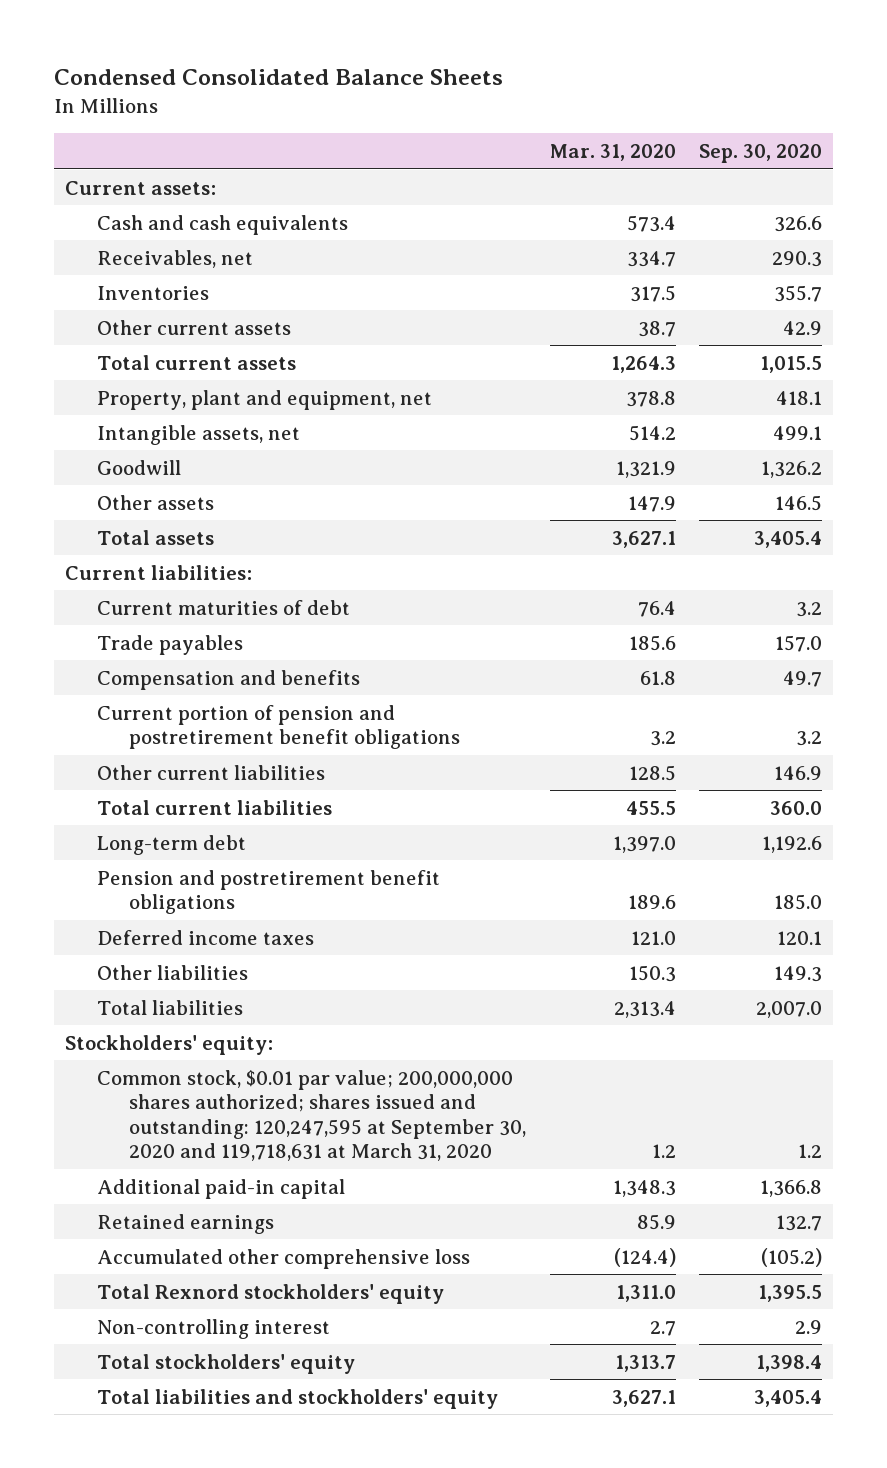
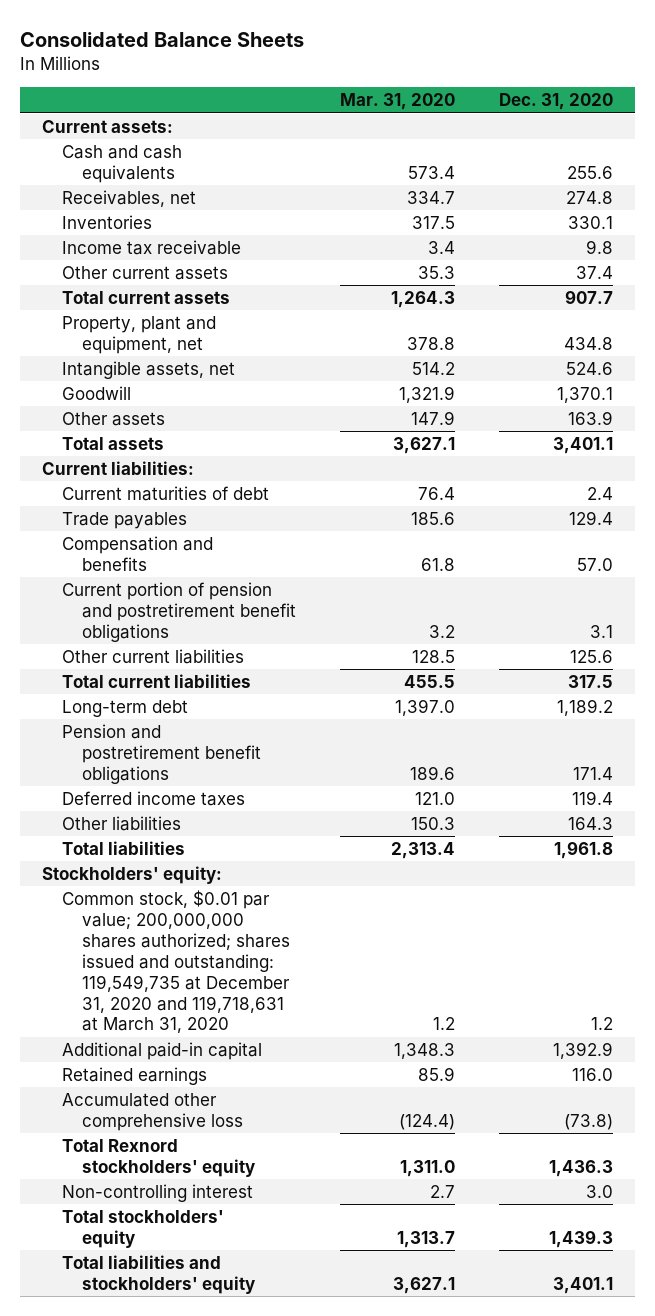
[53,69,503,86] Condensed Consolidated Balance Sheets -> [20,31,305,47] Consolidated Balance Sheets
[698,144,822,164] Sep. 30, 2020 -> none
none -> [498,93,613,111] Dec. 31, 2020
none -> [62,239,242,255] Income tax receivable
[637,320,676,337] 38.7 -> [417,265,455,279] 35.3
[97,1069,527,1162] Common stock, $0.01 par value; 200,000,000 shares authorized; shares issued and outstanding: 120,247,595 at September 30, 2020 and 119,718,631 at March 31, 2020 -> [62,889,291,1034] Common stock, $0.01 par value; 200,000,000 shares authorized; shares issued and outstanding: 119,549,735 at December 31, 2020 and 119,718,631 at March 31, 2020

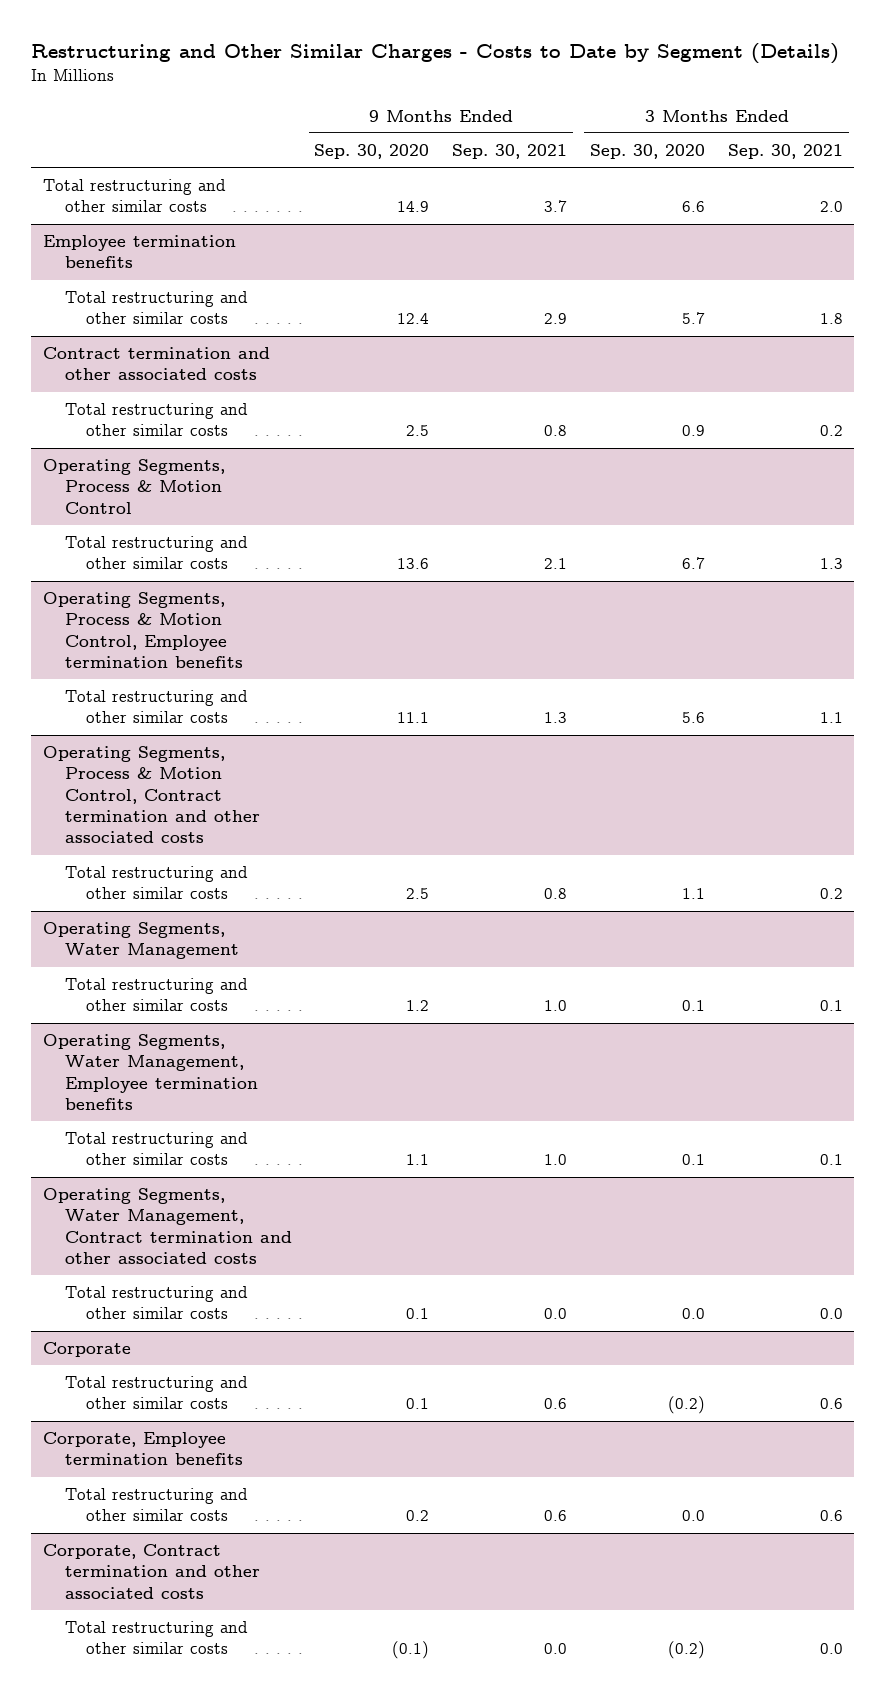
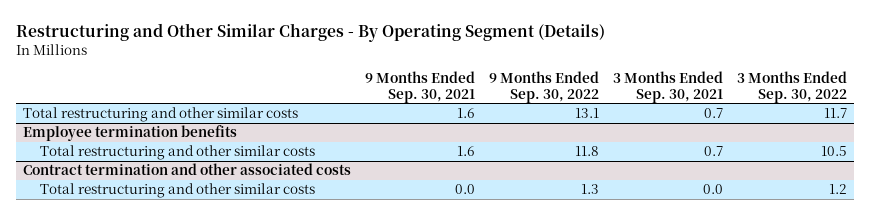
[31,43,840,65] Restructuring and Other Similar Charges - Costs to Date by Segment (Details) -> [16,22,606,42] Restructuring and Other Similar Charges - By Operating Segment (Details)
[314,143,430,159] Sep. 30, 2020 -> none
[590,143,706,159] Sep. 30, 2020 -> none
none -> [489,70,600,103] 9 Months Ended Sep. 30, 2022
none -> [737,70,848,103] 3 Months Ended Sep. 30, 2022
[544,200,568,213] 3.7 -> [457,108,476,119] 1.6
[819,201,843,213] 2.0 -> [704,108,724,119] 0.7
[544,313,568,325] 2.9 -> [457,146,476,157] 1.6
[819,313,843,325] 1.8 -> [704,146,724,157] 0.7
[64,403,248,437] Total restructuring and other similar costs -> none
[42,459,225,514] Operating Segments, Process & Motion Control -> none
[64,536,248,570] Total restructuring and other similar costs -> none
[42,592,243,668] Operating Segments, Process & Motion Control, Employee termination benefits -> none
[64,690,248,724] Total restructuring and other similar costs -> none
[42,746,260,844] Operating Segments, Process & Motion Control, Contract termination and other associated costs -> none
[64,866,248,900] Total restructuring and other similar costs -> none
[42,922,239,960] Operating Segments, Water Management -> none
[64,978,248,1012] Total restructuring and other similar costs -> none
[42,1034,258,1110] Operating Segments, Water Management, Employee termination benefits -> none
[64,1132,248,1166] Total restructuring and other similar costs -> none
[42,1188,292,1264] Operating Segments, Water Management, Contract termination and other associated costs -> none
[42,1342,131,1358] Corporate -> none
[64,1376,248,1410] Total restructuring and other similar costs -> none
[42,1432,243,1466] Corporate, Employee termination benefits -> none
[64,1488,248,1522] Total restructuring and other similar costs -> none
[42,1544,260,1599] Corporate, Contract termination and other associated costs -> none
[64,1621,248,1655] Total restructuring and other similar costs -> none

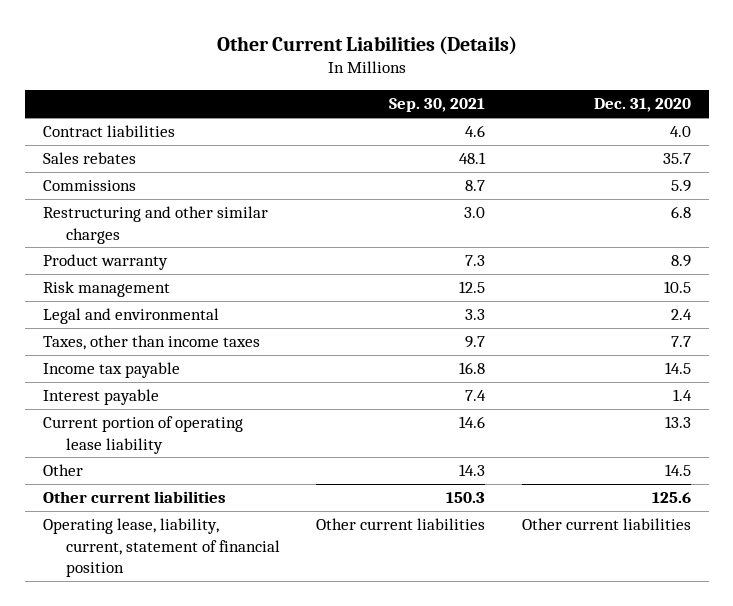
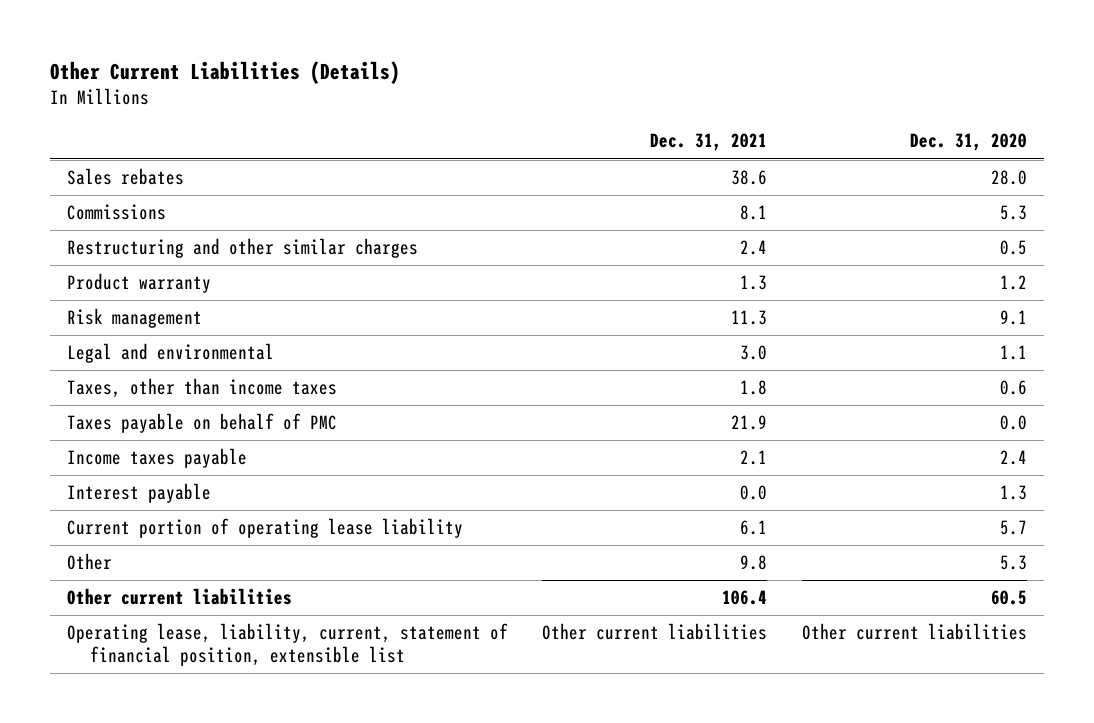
[389,98,486,113] Sep. 30, 2021 -> none
none -> [650,133,768,152] Dec. 31, 2021
[42,125,175,138] Contract liabilities -> none
[662,153,691,165] 35.7 -> [990,170,1027,186] 28.0
[670,180,691,193] 5.9 -> [999,205,1027,221] 5.3
[670,206,691,219] 6.8 -> [999,240,1027,256] 0.5
[670,255,691,268] 8.9 -> [999,275,1027,291] 1.2
[663,281,691,294] 10.5 -> [999,310,1027,326] 9.1
[670,309,692,321] 2.4 -> [999,345,1027,361] 1.1
[670,336,691,348] 7.7 -> [999,380,1027,396] 0.6
none -> [67,413,338,434] Taxes payable on behalf of PMC
[42,362,180,379] Income tax payable -> [67,448,248,469] Income taxes payable
[664,362,691,375] 14.5 -> [999,450,1027,466] 2.4
[672,389,692,402] 1.4 -> [999,485,1027,501] 1.3
[664,416,691,429] 13.3 -> [999,520,1027,536] 5.7
[664,464,691,477] 14.5 -> [999,555,1027,571] 5.3
[651,492,691,504] 125.6 -> [990,590,1027,606] 60.5
[42,518,281,578] Operating lease, liability, current, statement of financial position -> [67,623,509,666] Operating lease, liability, current, statement of financial position, extensible list

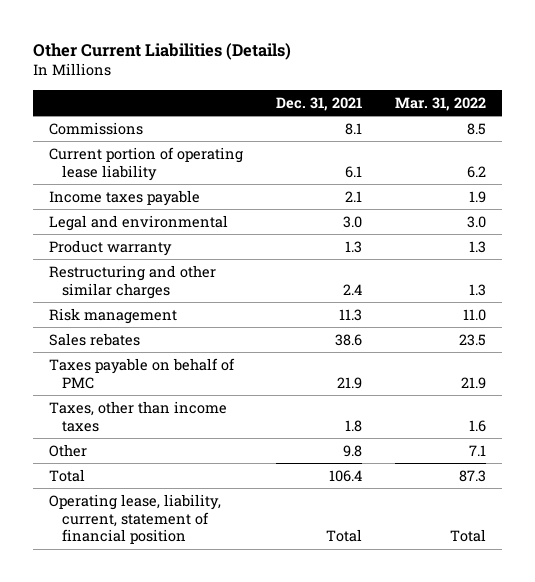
[909,133,1027,152] Dec. 31, 2020 -> none
none -> [394,96,486,111] Mar. 31, 2022
[67,518,464,539] Current portion of operating lease liability -> [49,146,244,181] Current portion of operating lease liability
[67,448,248,469] Income taxes payable -> [49,189,201,206] Income taxes payable
[67,343,275,364] Legal and environmental -> [49,214,229,231] Legal and environmental
[67,238,419,259] Restructuring and other similar charges -> [49,264,217,299] Restructuring and other similar charges
[67,168,185,186] Sales rebates -> [49,332,141,346] Sales rebates
[67,483,212,504] Interest payable -> none
[67,378,338,399] Taxes, other than income taxes -> [49,400,228,432] Taxes, other than income taxes
[67,588,293,606] Other current liabilities -> [49,468,86,482] Total
[67,623,509,666] Operating lease, liability, current, statement of financial position, extensible list -> [49,493,222,545] Operating lease, liability, current, statement of financial position
[542,623,768,641] Other current liabilities -> [326,529,363,543] Total

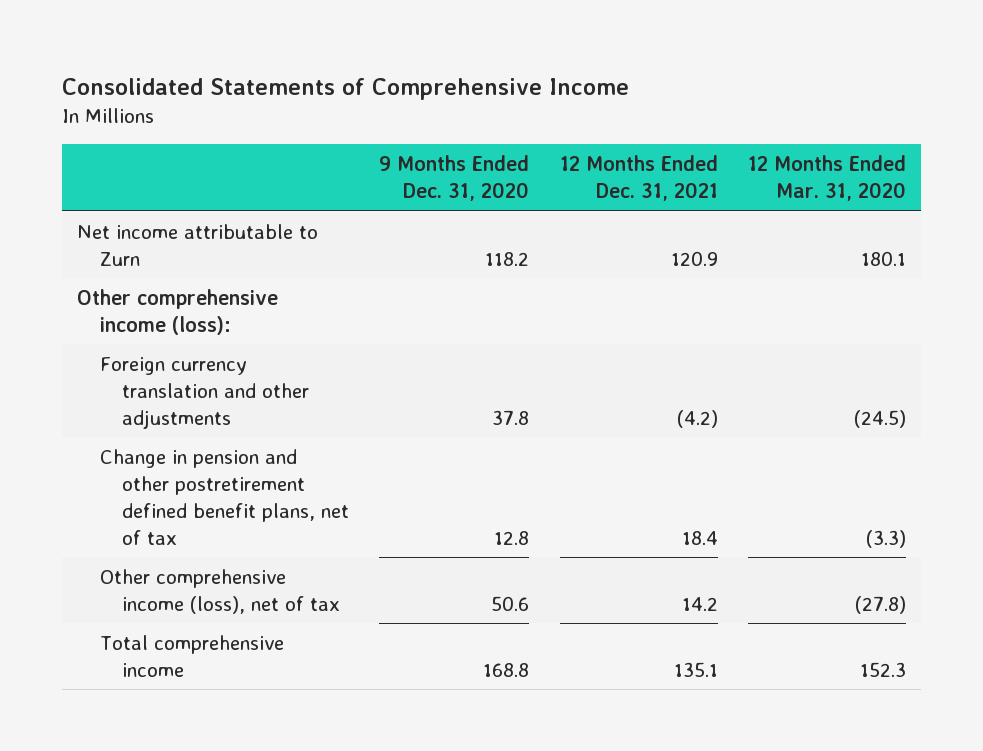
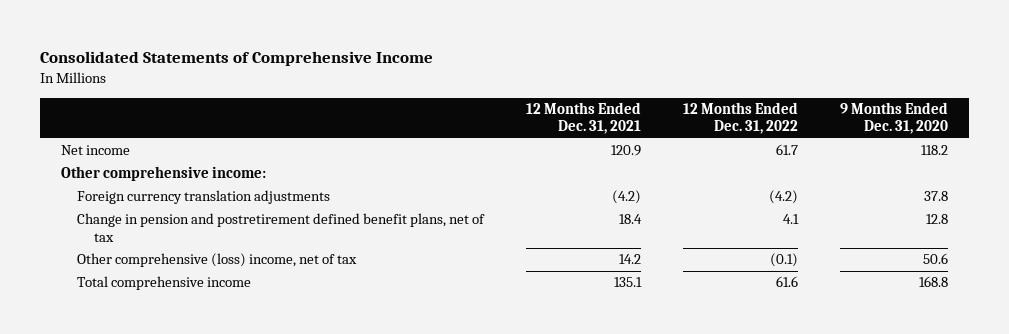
[747,154,906,201] 12 Months Ended Mar. 31, 2020 -> none
none -> [683,102,799,135] 12 Months Ended Dec. 31, 2022
[77,223,319,266] Net income attributable to Zurn -> [60,145,130,156] Net income
[77,288,279,335] Other comprehensive income (loss): -> [60,166,266,182] Other comprehensive income:
[99,356,310,429] Foreign currency translation and other adjustments -> [77,190,331,205] Foreign currency translation adjustments
[99,448,350,545] Change in pension and other postretirement defined benefit plans, net of tax -> [77,213,486,242] Change in pension and postretirement defined benefit plans, net of tax
[99,568,341,614] Other comprehensive income (loss), net of tax -> [77,253,358,268] Other comprehensive (loss) income, net of tax

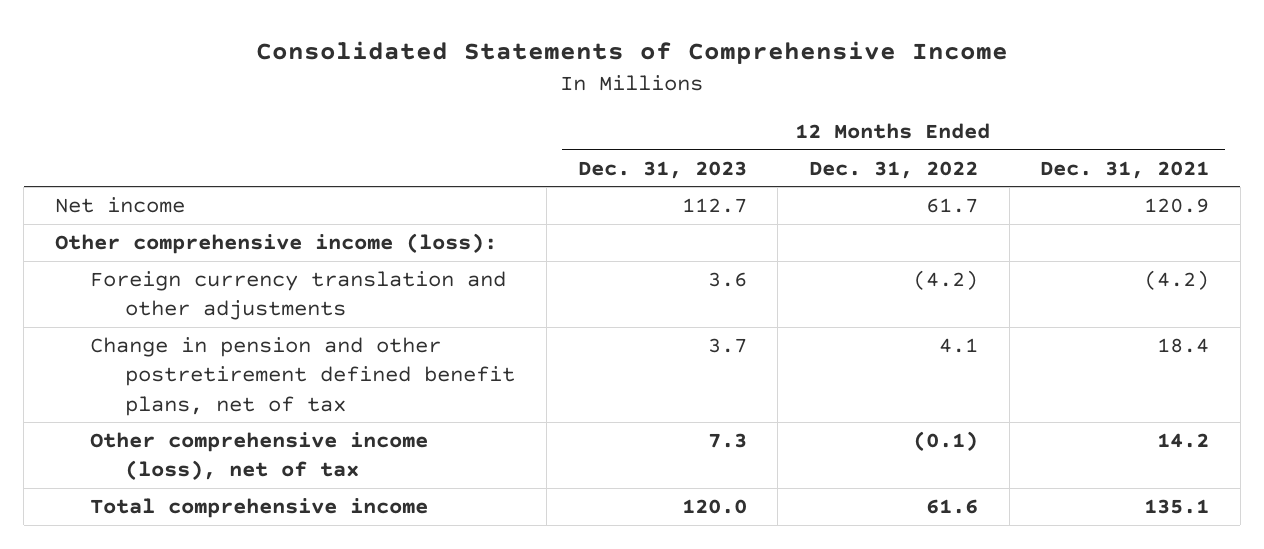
[840,102,949,135] 9 Months Ended Dec. 31, 2020 -> none
none -> [577,160,747,179] Dec. 31, 2023
[60,166,266,182] Other comprehensive income: -> [55,233,498,255] Other comprehensive income (loss):
[77,190,331,205] Foreign currency translation adjustments -> [90,271,507,321] Foreign currency translation and other adjustments
[77,213,486,242] Change in pension and postretirement defined benefit plans, net of tax -> [90,337,516,416] Change in pension and other postretirement defined benefit plans, net of tax
[77,253,358,268] Other comprehensive (loss) income, net of tax -> [90,432,429,481] Other comprehensive income (loss), net of tax

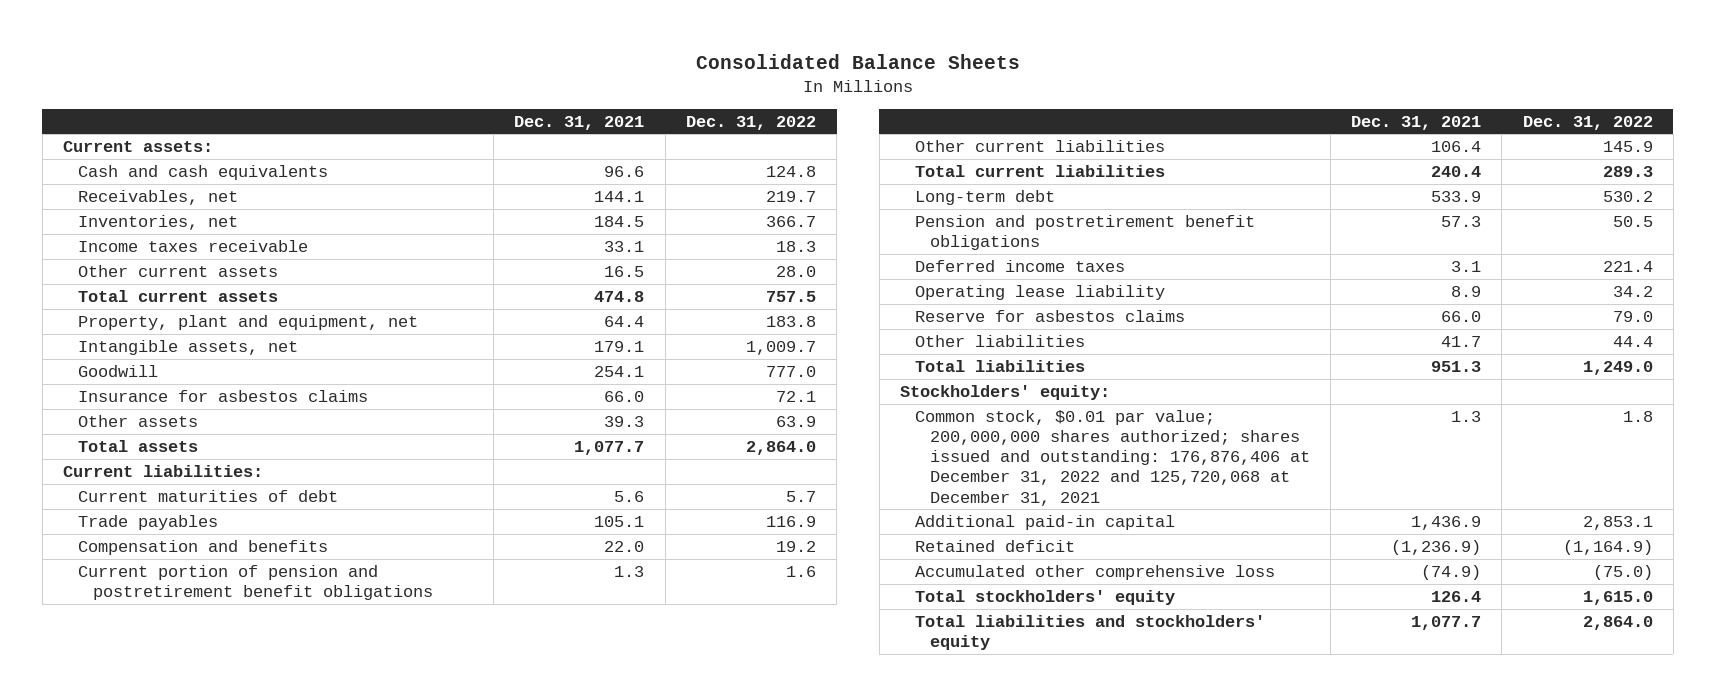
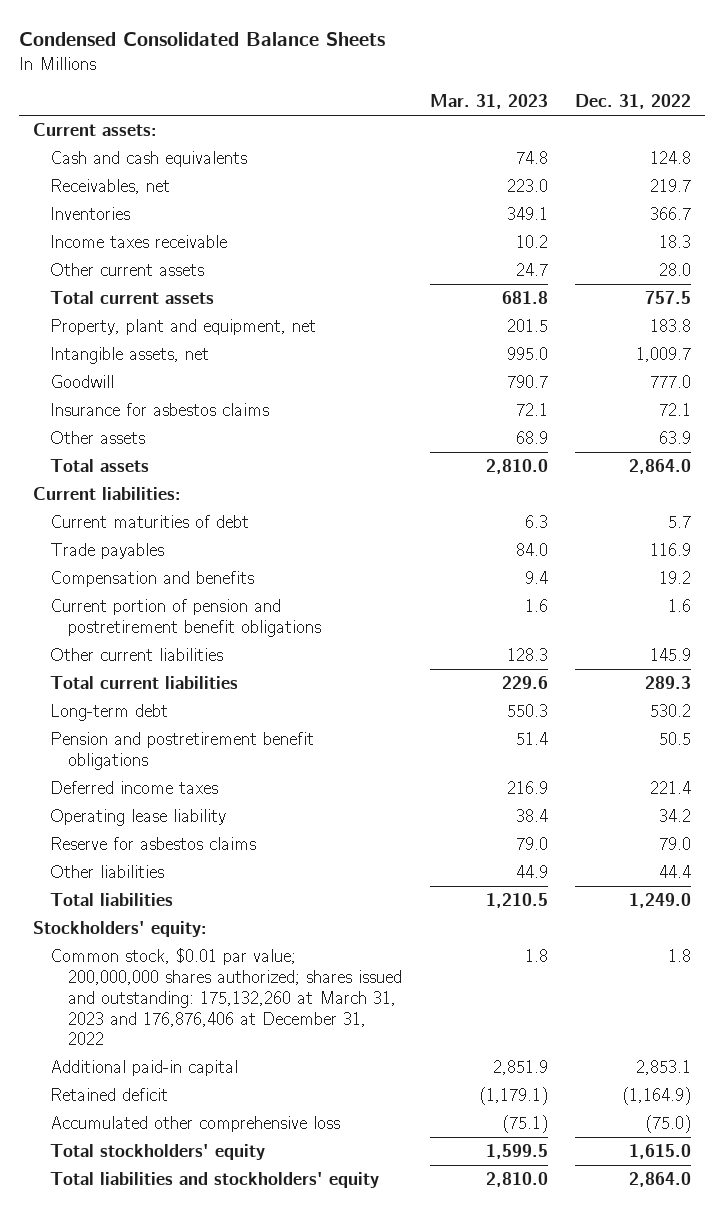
[695,53,1020,69] Consolidated Balance Sheets -> [19,32,386,47] Condensed Consolidated Balance Sheets
[514,115,645,130] Dec. 31, 2021 -> none
none -> [429,94,548,110] Mar. 31, 2023
[77,214,238,230] Inventories, net -> [50,207,131,221] Inventories
[914,409,1310,506] Common stock, $0.01 par value; 200,000,000 shares authorized; shares issued and outstanding: 176,876,406 at December 31, 2022 and 125,720,068 at December 31, 2021 -> [50,948,402,1046] Common stock, $0.01 par value; 200,000,000 shares authorized; shares issued and outstanding: 175,132,260 at March 31, 2023 and 176,876,406 at December 31, 2022

